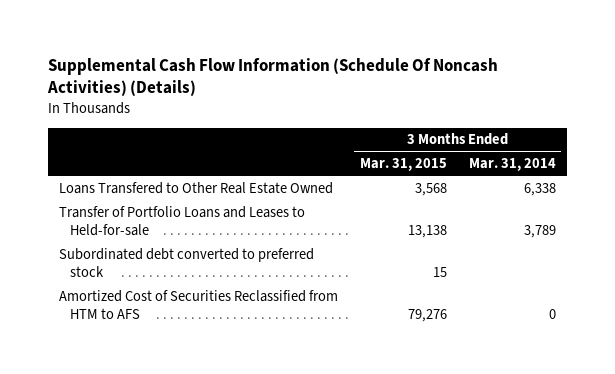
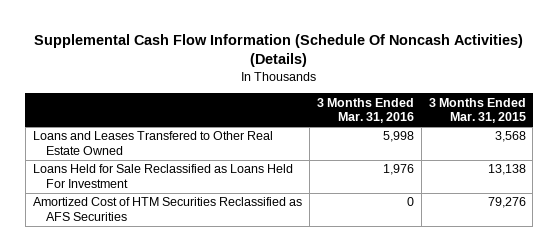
[468,158,556,172] Mar. 31, 2014 -> none
none -> [316,97,414,124] 3 Months Ended Mar. 31, 2016
[59,247,315,278] Subordinated debt converted to preferred stock -> none
[59,181,334,194] Loans Transfered to Other Real Estate Owned -> [32,131,273,155] Loans and Leases Transfered to Other Real Estate Owned
[59,205,306,237] Transfer of Portfolio Loans and Leases to Held-for-sale -> [32,164,293,188] Loans Held for Sale Reclassified as Loans Held For Investment
[59,289,339,320] Amortized Cost of Securities Reclassified from HTM to AFS -> [32,197,302,221] Amortized Cost of HTM Securities Reclassified as AFS Securities

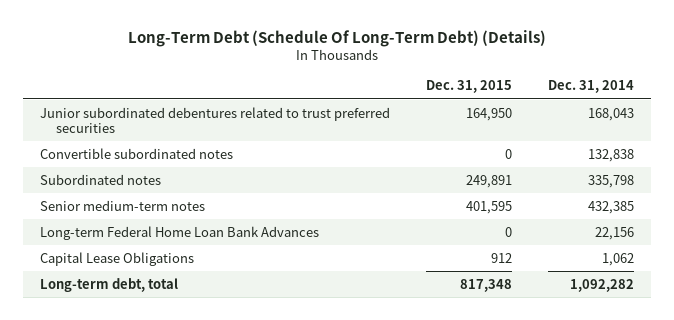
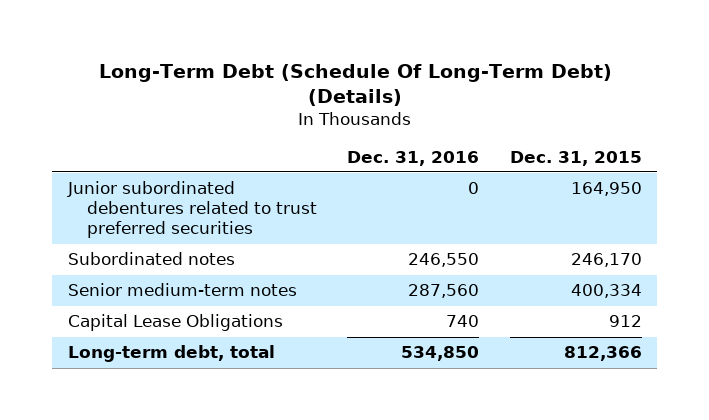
[547,80,634,94] Dec. 31, 2014 -> none
none -> [347,150,480,166] Dec. 31, 2016
[40,147,234,159] Convertible subordinated notes -> none
[40,225,320,240] Long-term Federal Home Loan Bank Advances -> none
[465,174,512,188] 249,891 -> [570,253,642,268] 246,170
[465,200,512,214] 401,595 -> [570,284,642,299] 400,334
[459,278,512,292] 817,348 -> [563,346,642,362] 812,366

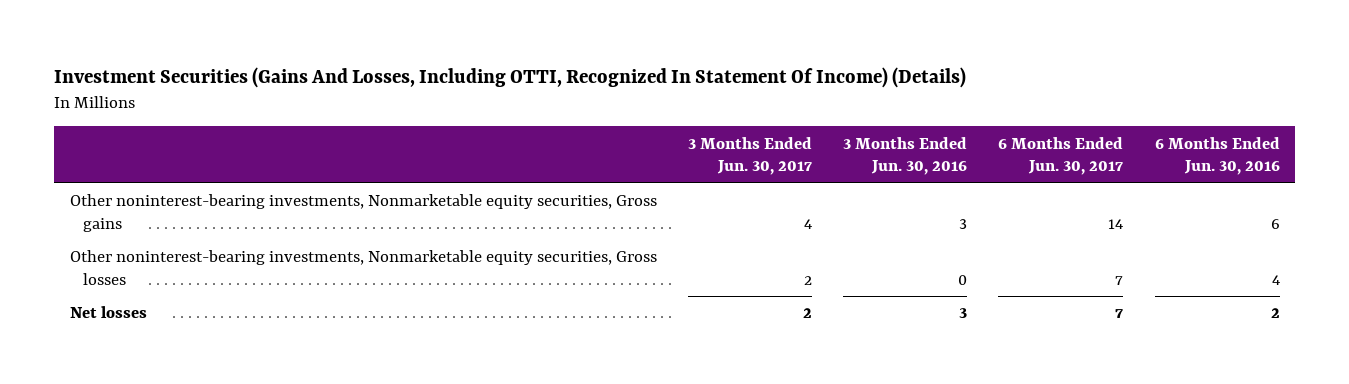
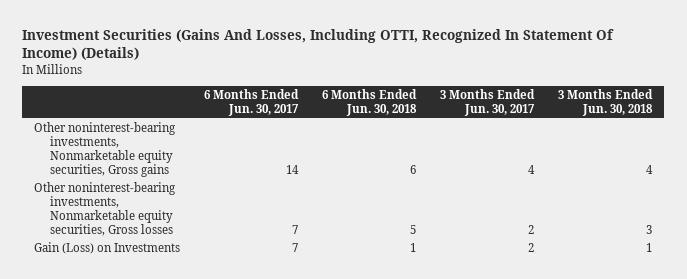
[843,136,968,176] 3 Months Ended Jun. 30, 2016 -> none
[1154,136,1280,176] 6 Months Ended Jun. 30, 2016 -> none
none -> [322,88,418,116] 6 Months Ended Jun. 30, 2018
none -> [558,88,654,116] 3 Months Ended Jun. 30, 2018
[69,306,147,319] Net losses -> [34,242,181,255] Gain (Loss) on Investments

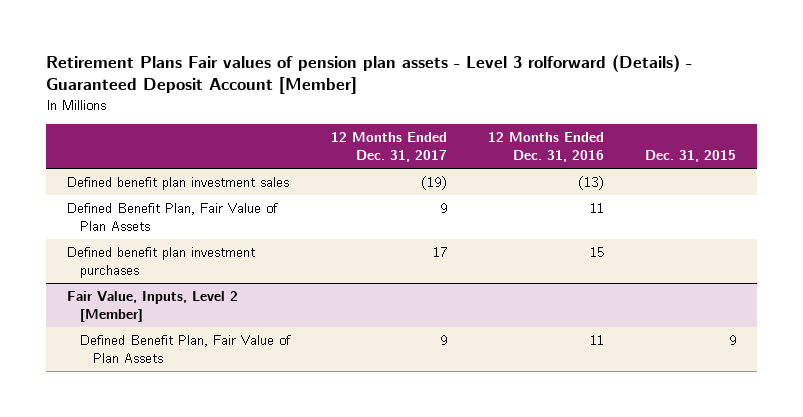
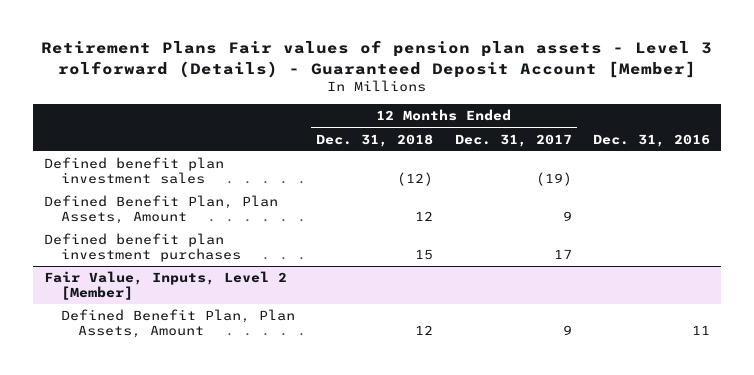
[488,132,605,162] 12 Months Ended Dec. 31, 2016 -> none
[645,149,737,162] Dec. 31, 2015 -> none
none -> [316,133,434,147] Dec. 31, 2018
none -> [593,133,711,147] Dec. 31, 2016
[66,203,278,231] Defined Benefit Plan, Fair Value of Plan Assets -> [44,195,279,225] Defined Benefit Plan, Plan Assets, Amount
[80,335,292,363] Defined Benefit Plan, Fair Value of Plan Assets -> [61,309,296,339] Defined Benefit Plan, Plan Assets, Amount

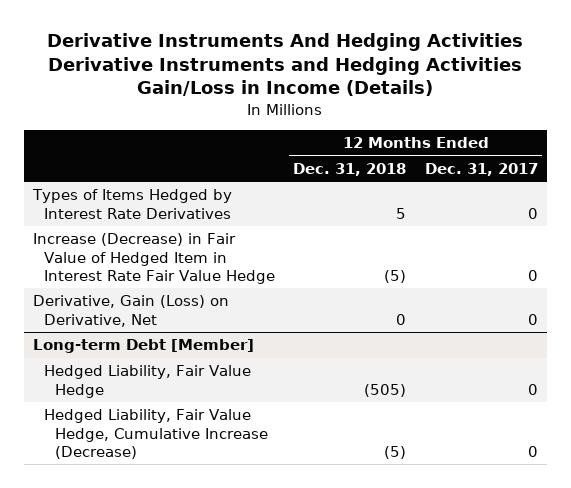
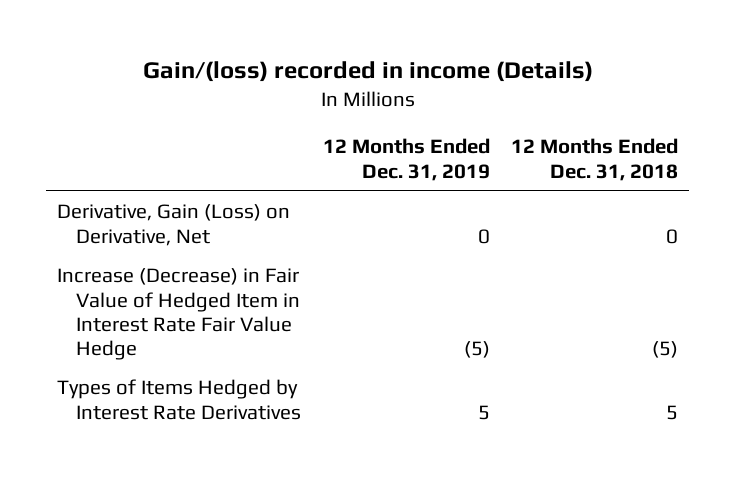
[47,33,524,97] Derivative Instruments And Hedging Activities Derivative Instruments and Hedging Activities Gain/Loss in Income (Details) -> [142,61,593,83] Gain/(loss) recorded in income (Details)
[424,162,538,176] Dec. 31, 2017 -> none
none -> [322,138,490,181] 12 Months Ended Dec. 31, 2019
[32,339,254,354] Long-term Debt [Member] -> none
[44,365,252,398] Hedged Liability, Fair Value Hedge -> none
[44,409,269,460] Hedged Liability, Fair Value Hedge, Cumulative Increase (Decrease) -> none
[32,233,276,285] Increase (Decrease) in Fair Value of Hedged Item in Interest Rate Fair Value Hedge -> [56,268,301,360] Increase (Decrease) in Fair Value of Hedged Item in Interest Rate Fair Value Hedge
[31,189,232,219] Types of Items Hedged by Interest Rate Derivatives -> [56,379,302,420] Types of Items Hedged by Interest Rate Derivatives

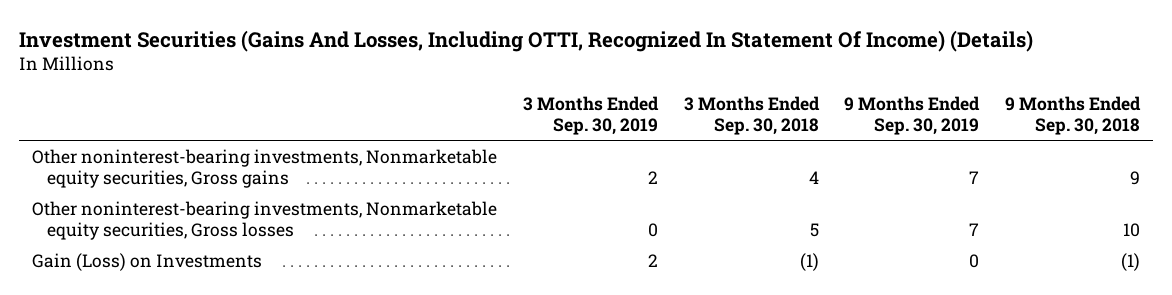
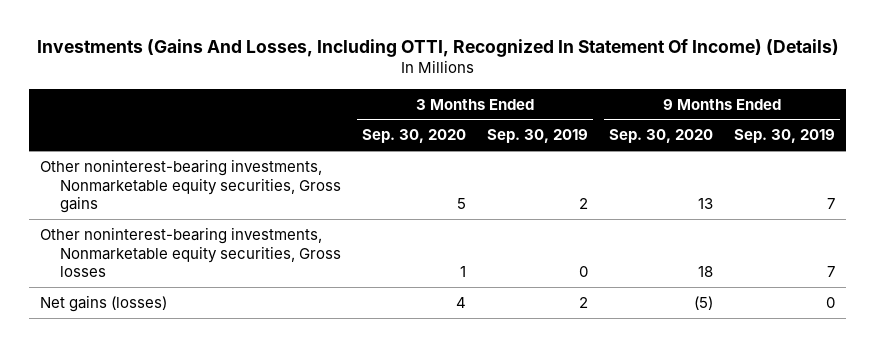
[19,29,1034,52] Investment Securities (Gains And Losses, Including OTTI, Recognized In Statement Of Income) (Details) -> [36,38,839,57] Investments (Gains And Losses, Including OTTI, Recognized In Statement Of Income) (Details)
[683,95,820,136] 3 Months Ended Sep. 30, 2018 -> none
[1004,95,1141,136] 9 Months Ended Sep. 30, 2018 -> none
none -> [362,129,467,144] Sep. 30, 2020
none -> [609,129,714,144] Sep. 30, 2020
[32,252,263,271] Gain (Loss) on Investments -> [39,294,167,312] Net gains (losses)

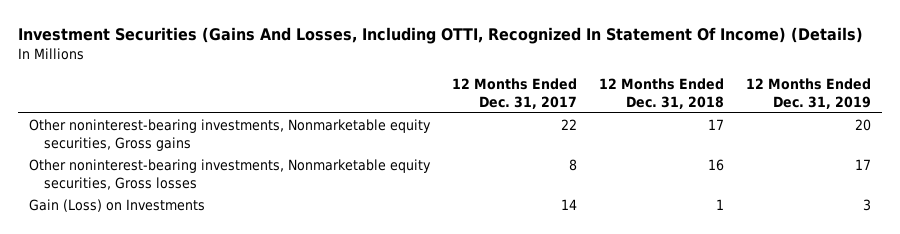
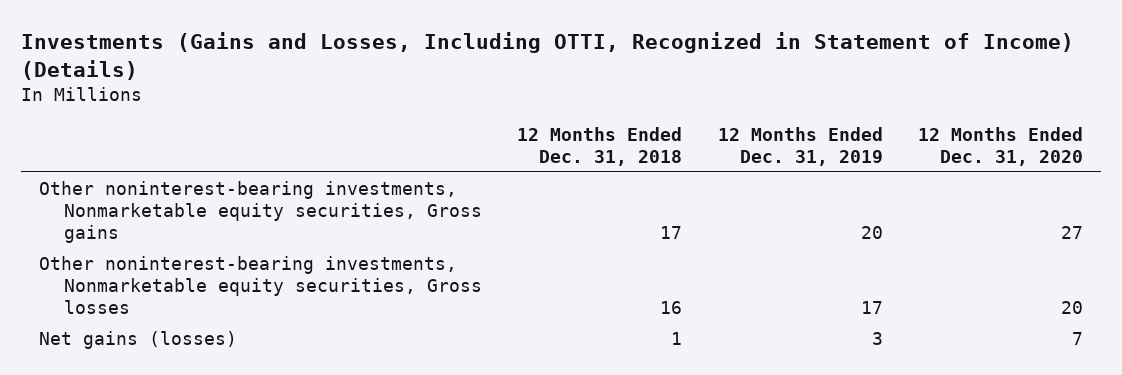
[18,27,864,45] Investment Securities (Gains And Losses, Including OTTI, Recognized In Statement Of Income) (Details) -> [20,31,1074,80] Investments (Gains and Losses, Including OTTI, Recognized in Statement of Income) (Details)
[452,78,578,110] 12 Months Ended Dec. 31, 2017 -> none
none -> [918,127,1084,167] 12 Months Ended Dec. 31, 2020
[29,199,206,213] Gain (Loss) on Investments -> [38,330,237,349] Net gains (losses)

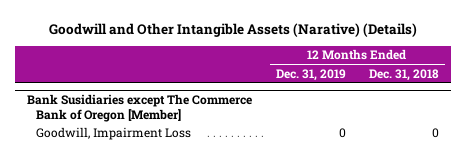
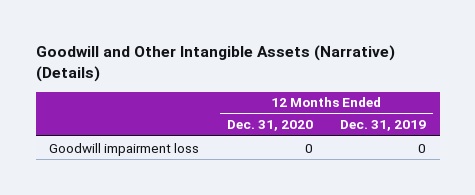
[49,22,418,37] Goodwill and Other Intangible Assets (Narative) (Details) -> [35,44,395,83] Goodwill and Other Intangible Assets (Narrative) (Details)
[369,68,440,81] Dec. 31, 2018 -> none
none -> [226,120,313,132] Dec. 31, 2020
[27,94,253,123] Bank Susidiaries except The Commerce Bank of Oregon [Member] -> none
[35,127,191,141] Goodwill, Impairment Loss -> [49,142,200,156] Goodwill impairment loss

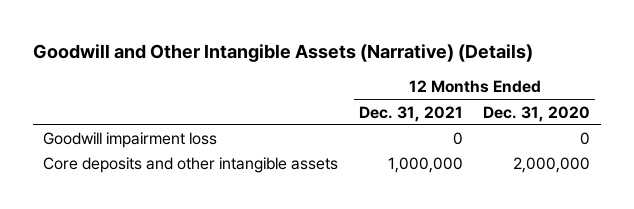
[340,120,427,132] Dec. 31, 2019 -> none
none -> [358,105,463,122] Dec. 31, 2021
none -> [43,157,339,174] Core deposits and other intangible assets

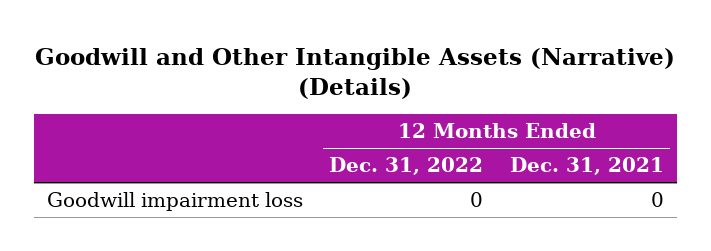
[483,105,591,122] Dec. 31, 2020 -> none
none -> [329,157,484,176] Dec. 31, 2022
[43,157,339,174] Core deposits and other intangible assets -> none

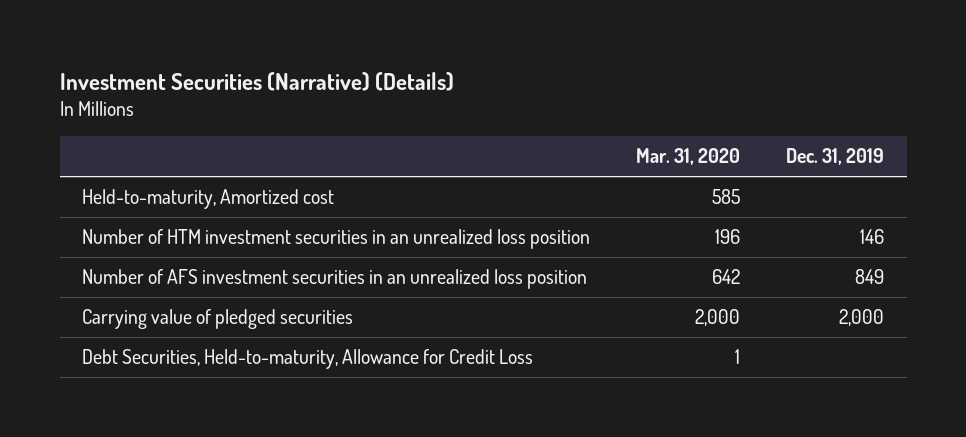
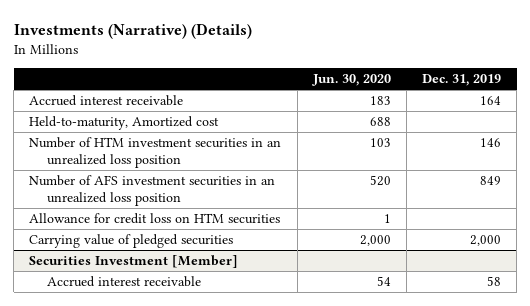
[59,71,454,91] Investment Securities (Narrative) (Details) -> [13,23,252,40] Investments (Narrative) (Details)
[636,148,741,166] Mar. 31, 2020 -> none
none -> [311,74,391,87] Jun. 30, 2020
none -> [29,95,184,107] Accrued interest receivable
none -> [29,213,281,225] Allowance for credit loss on HTM securities
[82,349,534,370] Debt Securities, Held-to-maturity, Allowance for Credit Loss -> none
none -> [29,255,239,269] Securities Investment [Member]
none -> [46,276,201,288] Accrued interest receivable

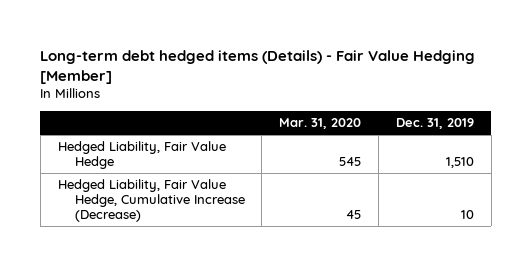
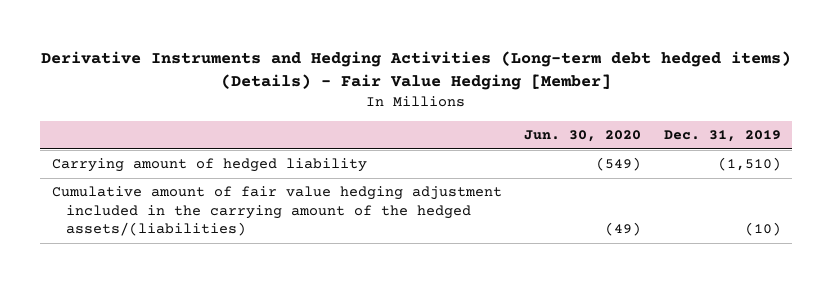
[40,49,476,84] Long-term debt hedged items (Details) - Fair Value Hedging [Member] -> [41,51,792,91] Derivative Instruments and Hedging Activities (Long-term debt hedged items) (Details) - Fair Value Hedging [Member]
[279,118,362,130] Mar. 31, 2020 -> none
none -> [524,130,642,143] Jun. 30, 2020
[57,141,226,170] Hedged Liability, Fair Value Hedge -> [51,158,367,173] Carrying amount of hedged liability
[445,157,474,169] 1,510 -> [717,157,781,172] (1,510)
[57,179,245,223] Hedged Liability, Fair Value Hedge, Cumulative Increase (Decrease) -> [51,186,502,237] Cumulative amount of fair value hedging adjustment included in the carrying amount of the hedged assets/(liabilities)
[460,210,474,220] 10 -> [744,222,781,237] (10)

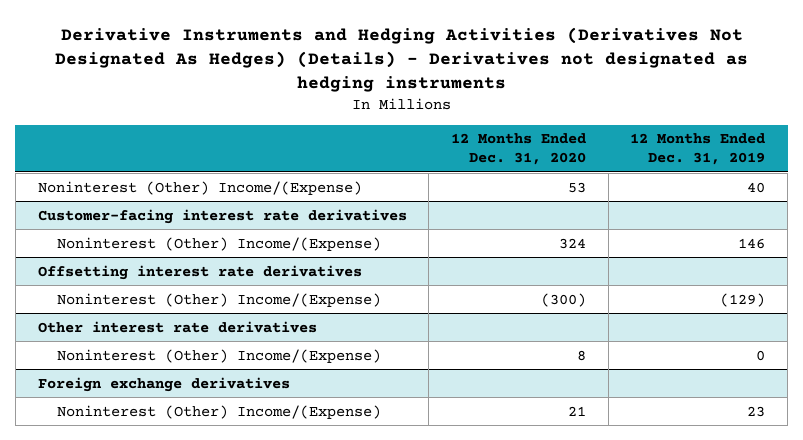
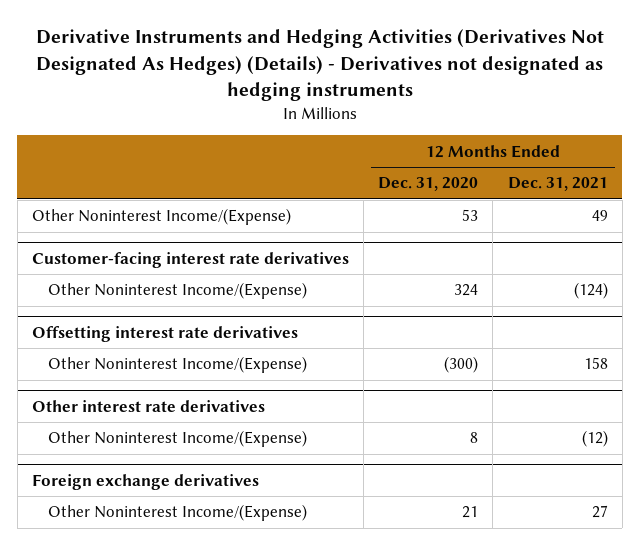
[630,133,766,166] 12 Months Ended Dec. 31, 2019 -> none
none -> [507,177,608,192] Dec. 31, 2021
[37,180,362,195] Noninterest (Other) Income/(Expense) -> [31,208,291,226] Other Noninterest Income/(Expense)
[56,236,381,251] Noninterest (Other) Income/(Expense) -> [48,282,308,300] Other Noninterest Income/(Expense)
[56,292,381,307] Noninterest (Other) Income/(Expense) -> [48,356,308,374] Other Noninterest Income/(Expense)
[56,348,381,363] Noninterest (Other) Income/(Expense) -> [48,430,308,448] Other Noninterest Income/(Expense)
[56,404,381,419] Noninterest (Other) Income/(Expense) -> [48,504,308,522] Other Noninterest Income/(Expense)

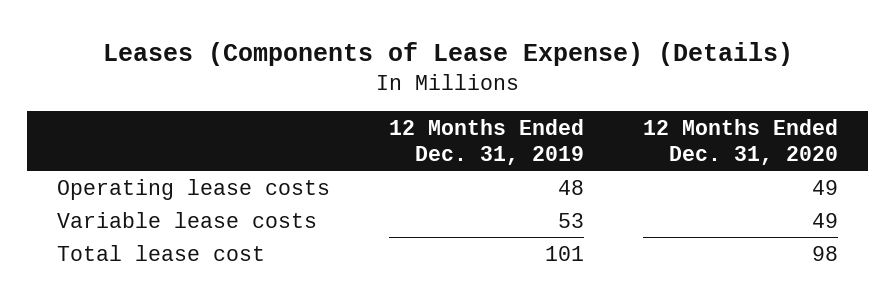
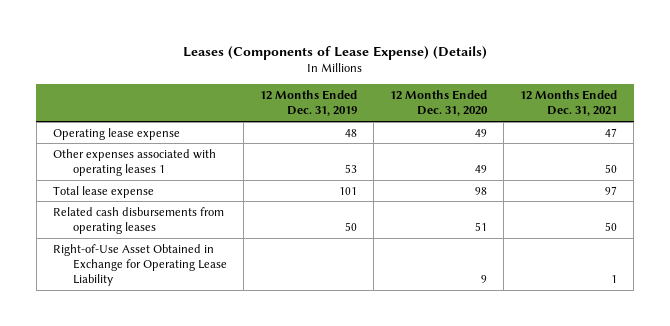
none -> [520,90,618,117] 12 Months Ended Dec. 31, 2021
[56,178,330,200] Operating lease costs -> [53,127,181,140] Operating lease expense
[56,211,317,228] Variable lease costs -> [53,148,217,176] Other expenses associated with operating leases 1
[56,244,265,261] Total lease cost -> [53,185,155,198] Total lease expense
none -> [53,206,225,234] Related cash disbursements from operating leases
none -> [53,243,227,286] Right-of-Use Asset Obtained in Exchange for Operating Lease Liability

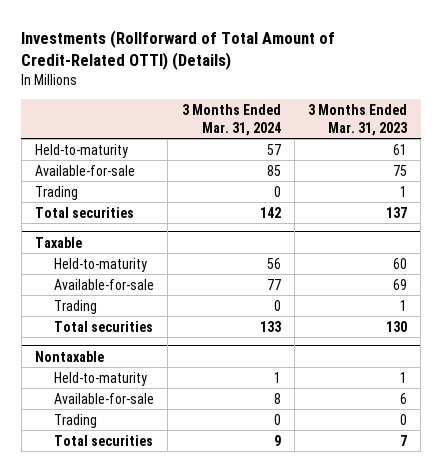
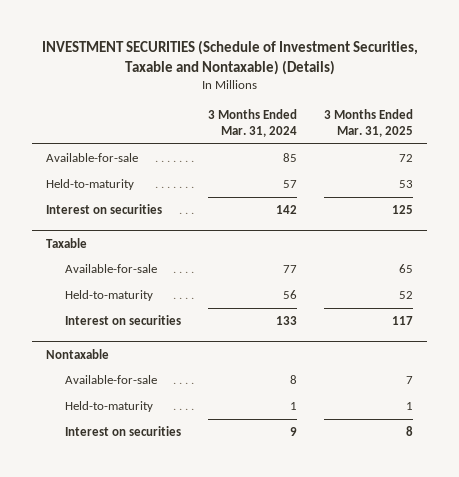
[21,29,336,70] Investments (Rollforward of Total Amount of Credit-Related OTTI) (Details) -> [41,40,418,76] INVESTMENT SECURITIES (Schedule of Investment Securities, Taxable and Nontaxable) (Details)
[307,103,407,136] 3 Months Ended Mar. 31, 2023 -> none
none -> [324,109,414,137] 3 Months Ended Mar. 31, 2025
[35,185,79,200] Trading -> none
[35,143,129,158] Held-to-maturity -> [45,178,134,190] Held-to-maturity
[35,206,135,218] Total securities -> [45,203,162,214] Interest on securities
[54,299,98,314] Trading -> none
[54,257,148,272] Held-to-maturity -> [64,289,153,301] Held-to-maturity
[54,320,154,332] Total securities -> [64,314,181,325] Interest on securities
[54,413,98,428] Trading -> none
[54,434,154,446] Total securities -> none
[54,371,148,386] Held-to-maturity -> [64,400,153,412] Held-to-maturity
none -> [64,425,181,436] Interest on securities

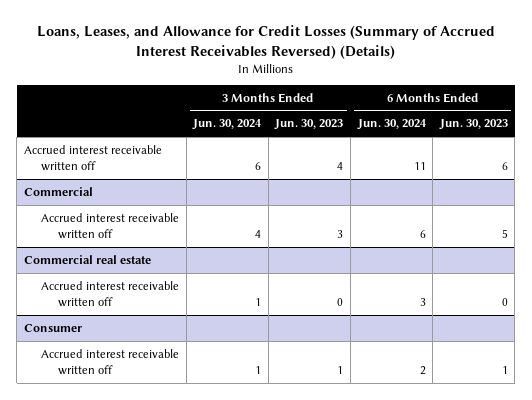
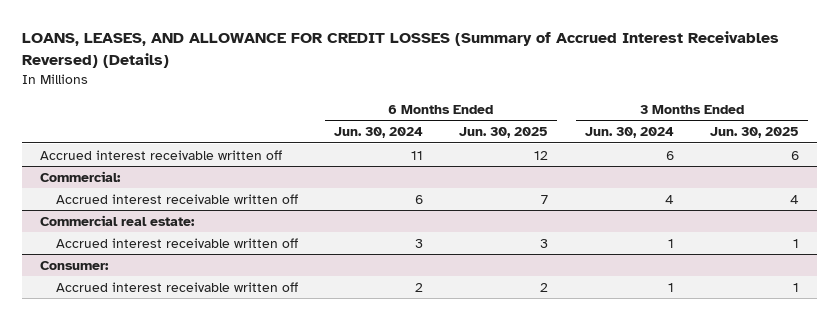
[36,25,495,59] Loans, Leases, and Allowance for Credit Losses (Summary of Accrued Interest Receivables Reversed) (Details) -> [21,31,779,69] LOANS, LEASES, AND ALLOWANCE FOR CREDIT LOSSES (Summary of Accrued Interest Receivables Reversed) (Details)
[274,119,344,131] Jun. 30, 2023 -> none
[438,119,508,131] Jun. 30, 2023 -> none
none -> [459,127,549,139] Jun. 30, 2025
none -> [709,127,799,139] Jun. 30, 2025
[23,186,93,196] Commercial -> [39,170,121,182] Commercial:
[23,254,151,264] Commercial real estate -> [39,214,195,226] Commercial real estate:
[23,323,82,332] Consumer -> [39,260,109,270] Consumer:

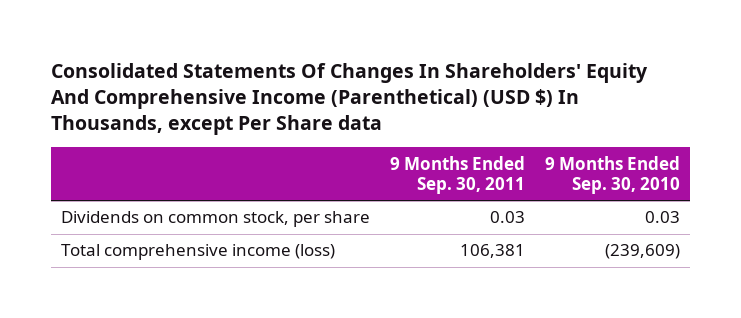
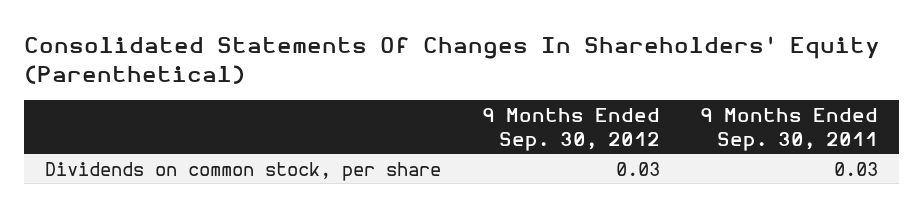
[51,62,649,136] Consolidated Statements Of Changes In Shareholders' Equity And Comprehensive Income (Parenthetical) (USD $) In Thousands, except Per Share data -> [24,36,881,84] Consolidated Statements Of Changes In Shareholders' Equity (Parenthetical)
[544,155,680,194] 9 Months Ended Sep. 30, 2010 -> none
none -> [481,107,660,151] 9 Months Ended Sep. 30, 2012
[61,244,336,261] Total comprehensive income (loss) -> none

